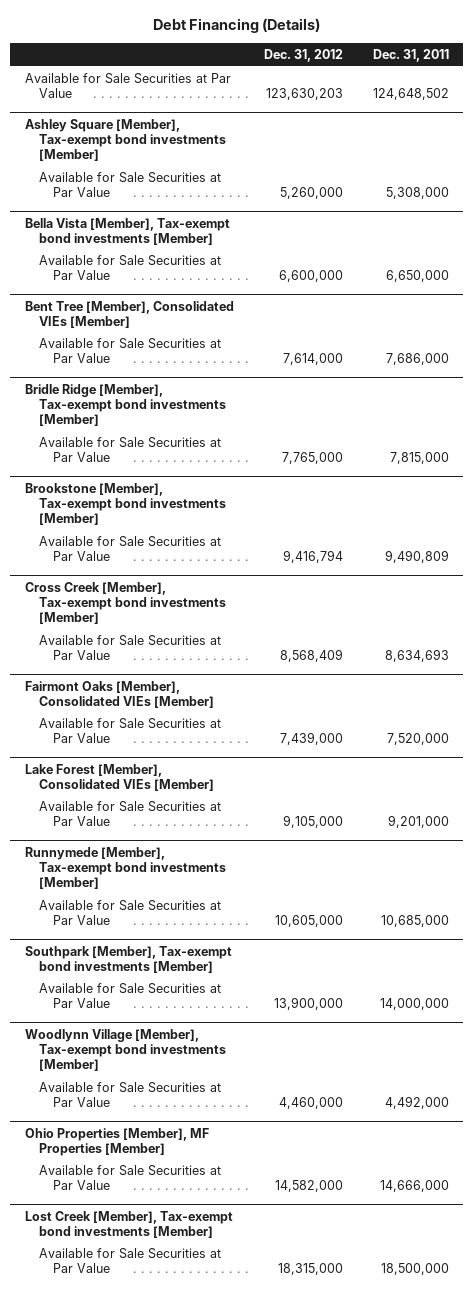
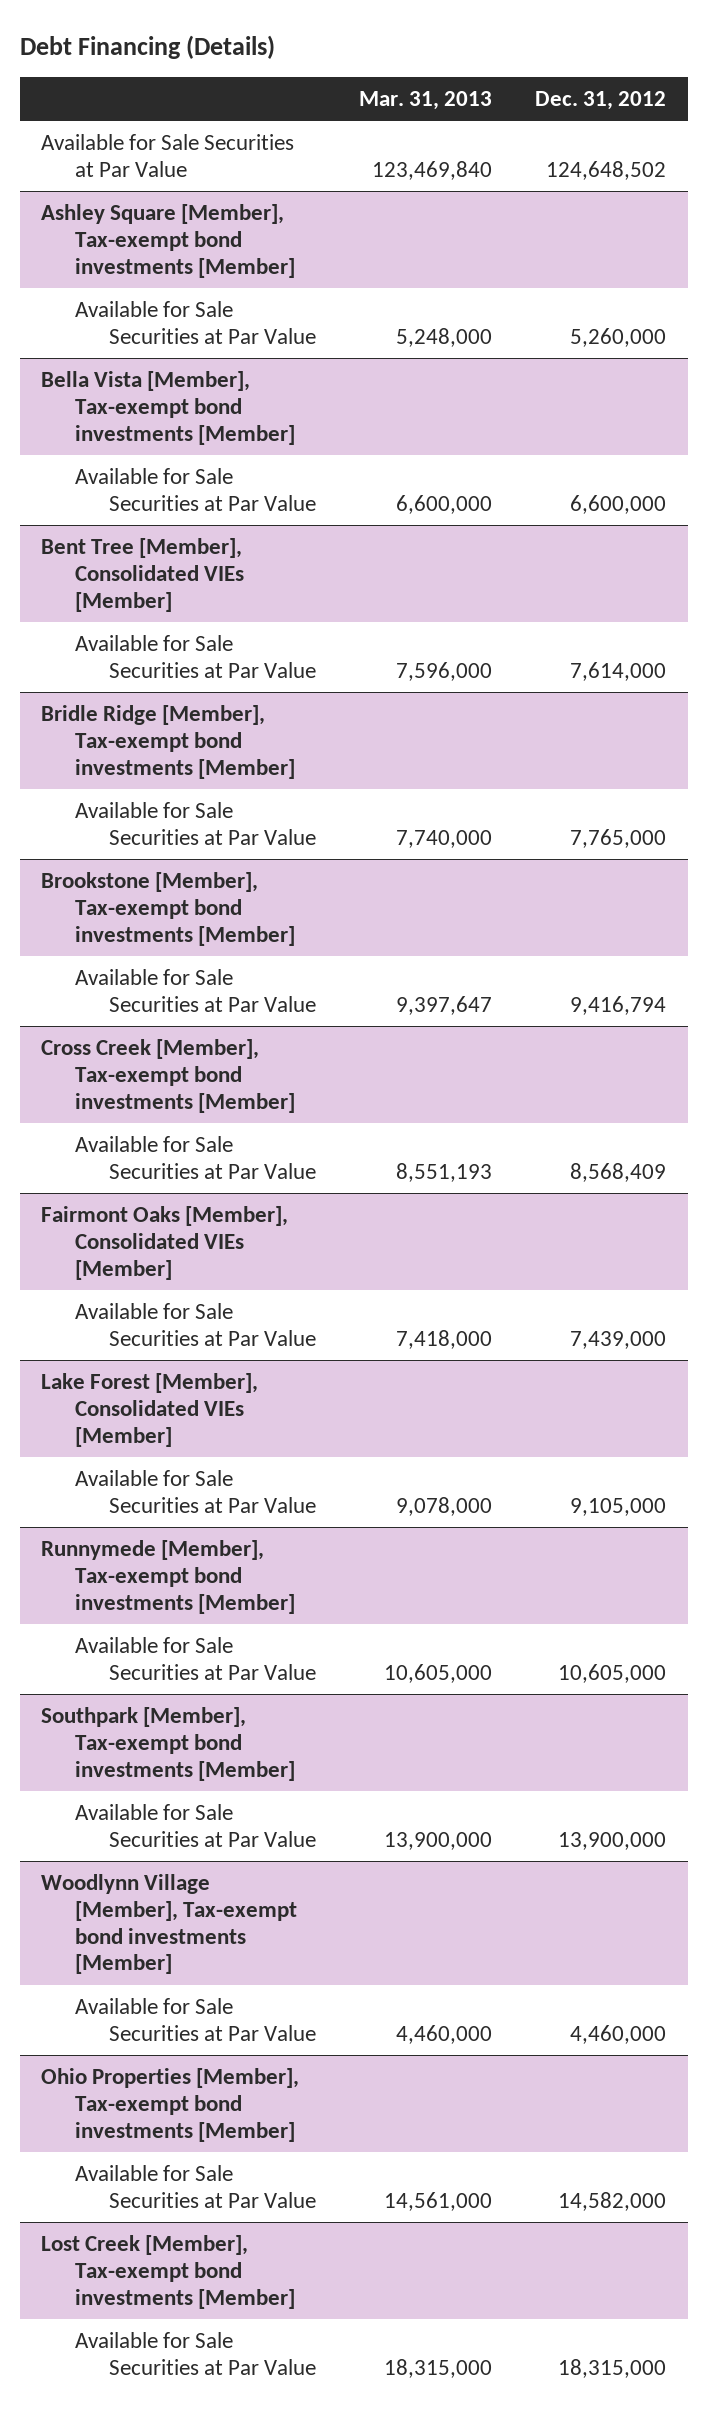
[372,48,449,62] Dec. 31, 2011 -> none
none -> [358,91,492,111] Mar. 31, 2013
[265,88,343,101] 123,630,203 -> [546,160,667,180] 124,648,502
[25,1127,210,1156] Ohio Properties [Member], MF Properties [Member] -> none
none -> [41,2067,300,2142] Ohio Properties [Member], Tax-exempt bond investments [Member]

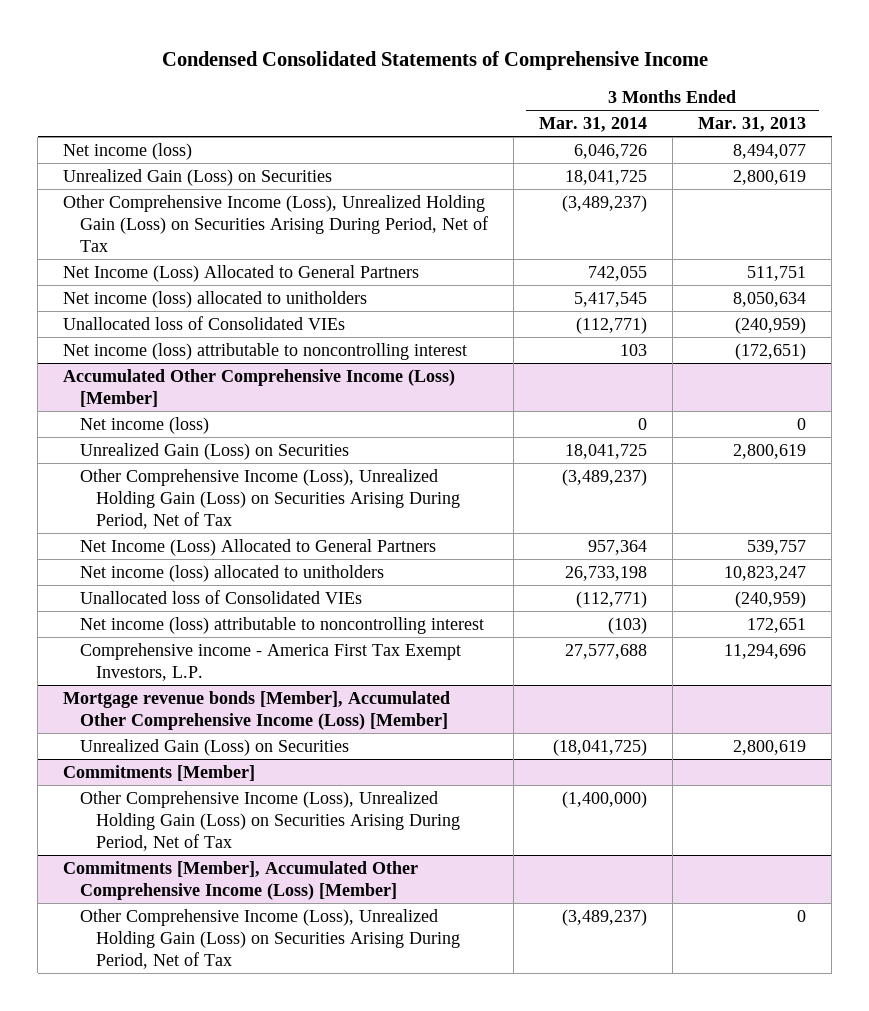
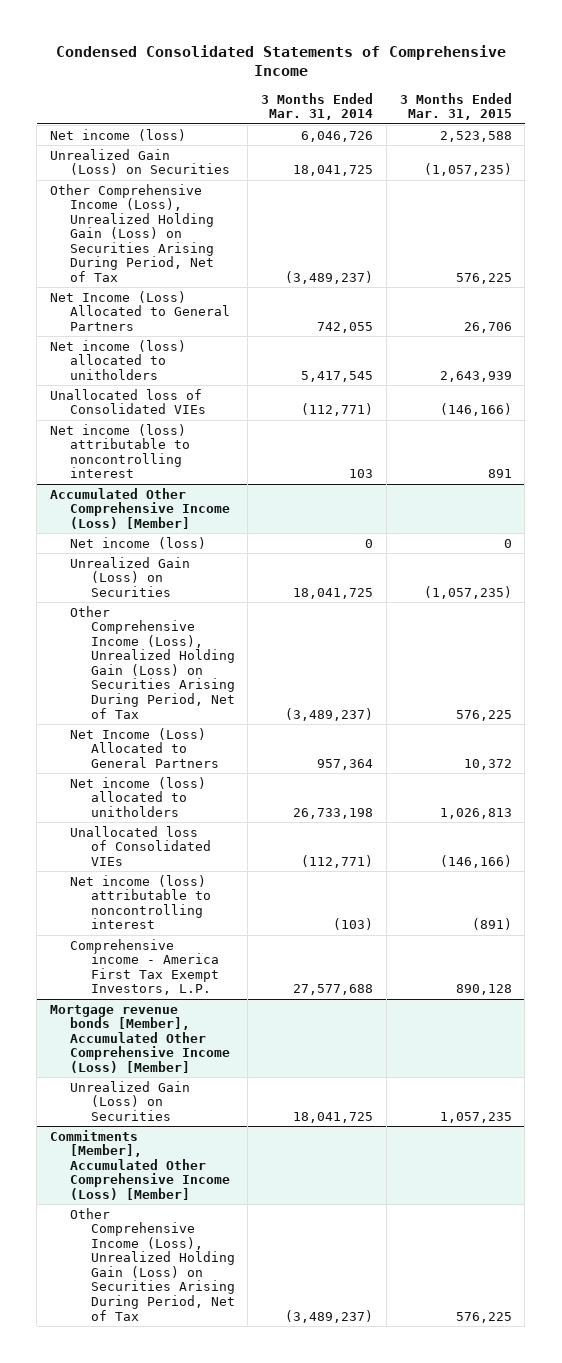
[697,117,806,133] Mar. 31, 2013 -> none
none -> [399,92,512,121] 3 Months Ended Mar. 31, 2015
[63,765,256,782] Commitments [Member] -> none
[79,791,460,851] Other Comprehensive Income (Loss), Unrealized Holding Gain (Loss) on Securities Arising During Period, Net of Tax -> none
[552,739,647,757] (18,041,725) -> [293,1111,374,1123] 18,041,725

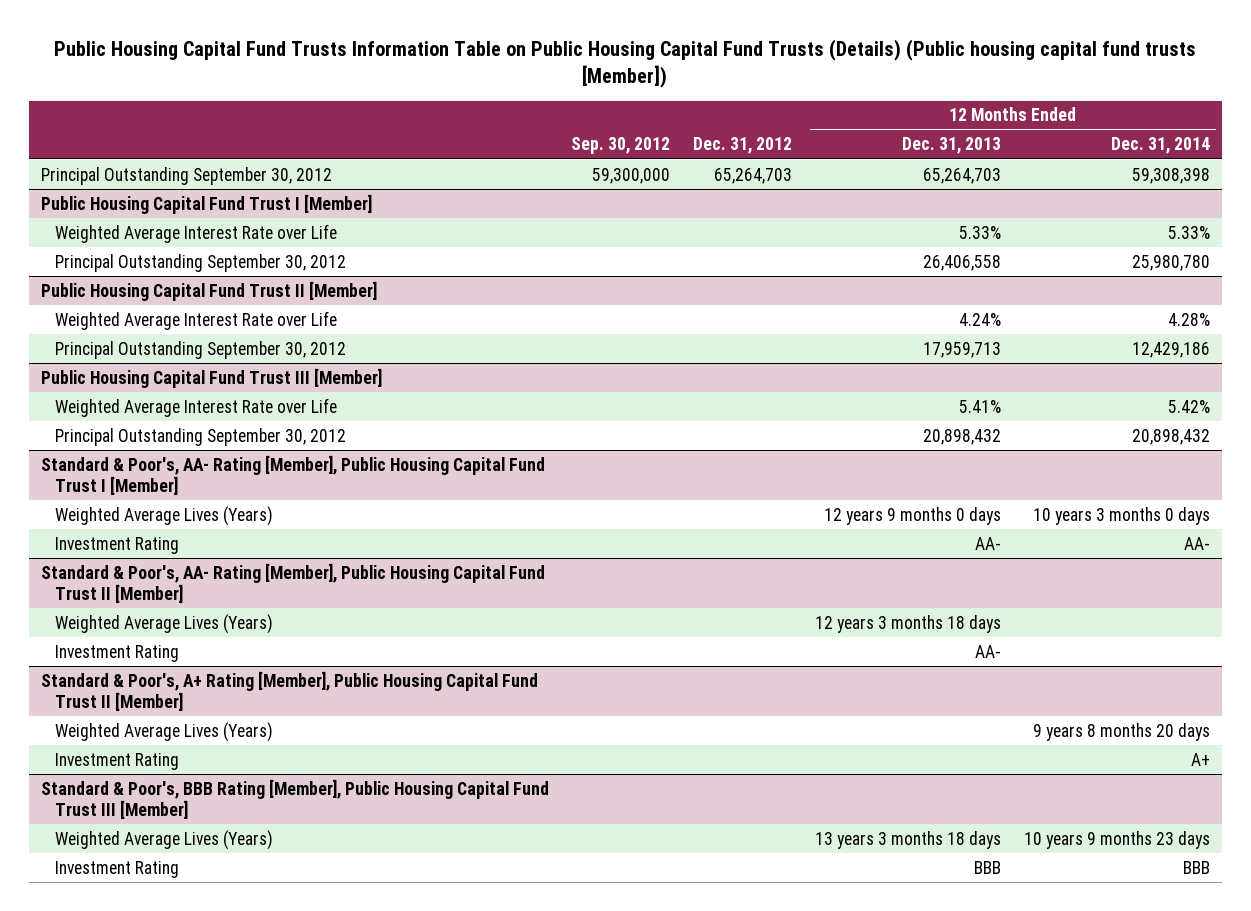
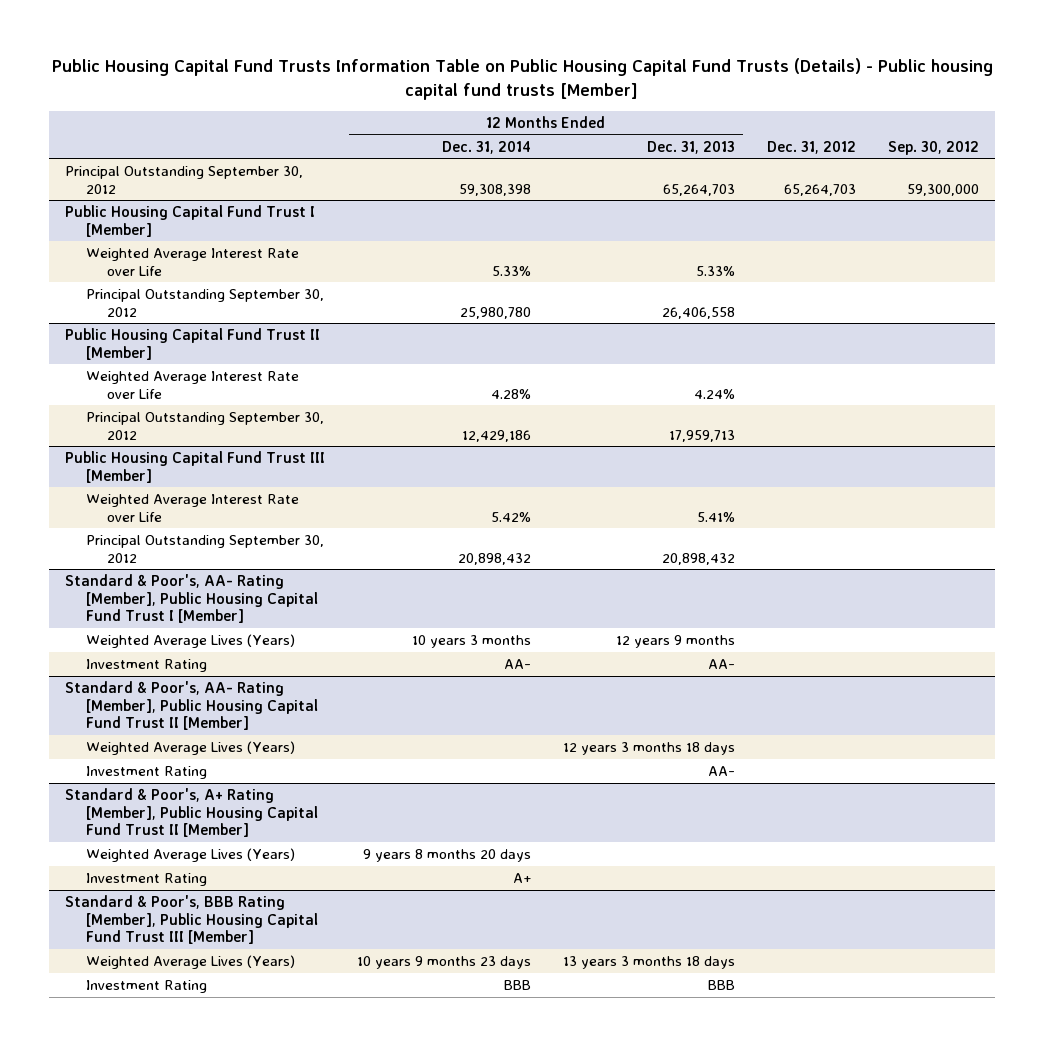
[54,39,1197,89] Public Housing Capital Fund Trusts Information Table on Public Housing Capital Fund Trusts (Details) (Public housing capital fund trusts [Member]) -> [51,58,993,100] Public Housing Capital Fund Trusts Information Table on Public Housing Capital Fund Trusts (Details) - Public housing capital fund trusts [Member]
[824,506,1002,525] 12 years 9 months 0 days -> [615,635,735,649] 12 years 9 months
[1033,506,1211,525] 10 years 3 months 0 days -> [411,635,531,649] 10 years 3 months

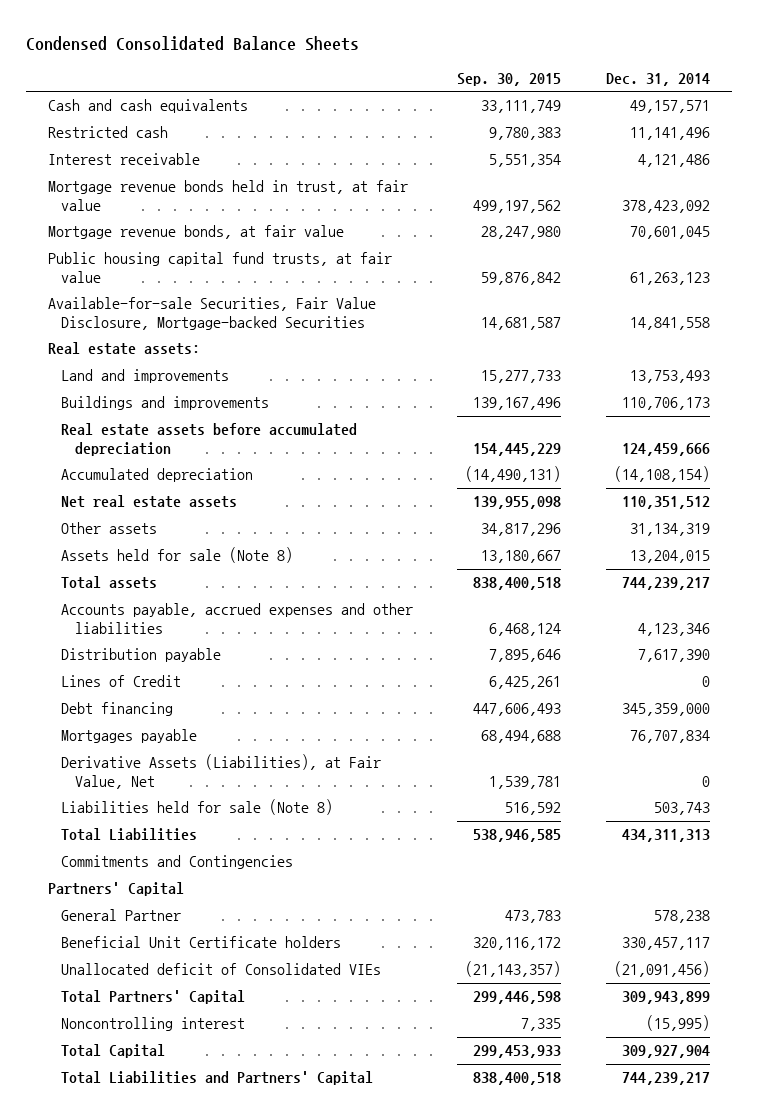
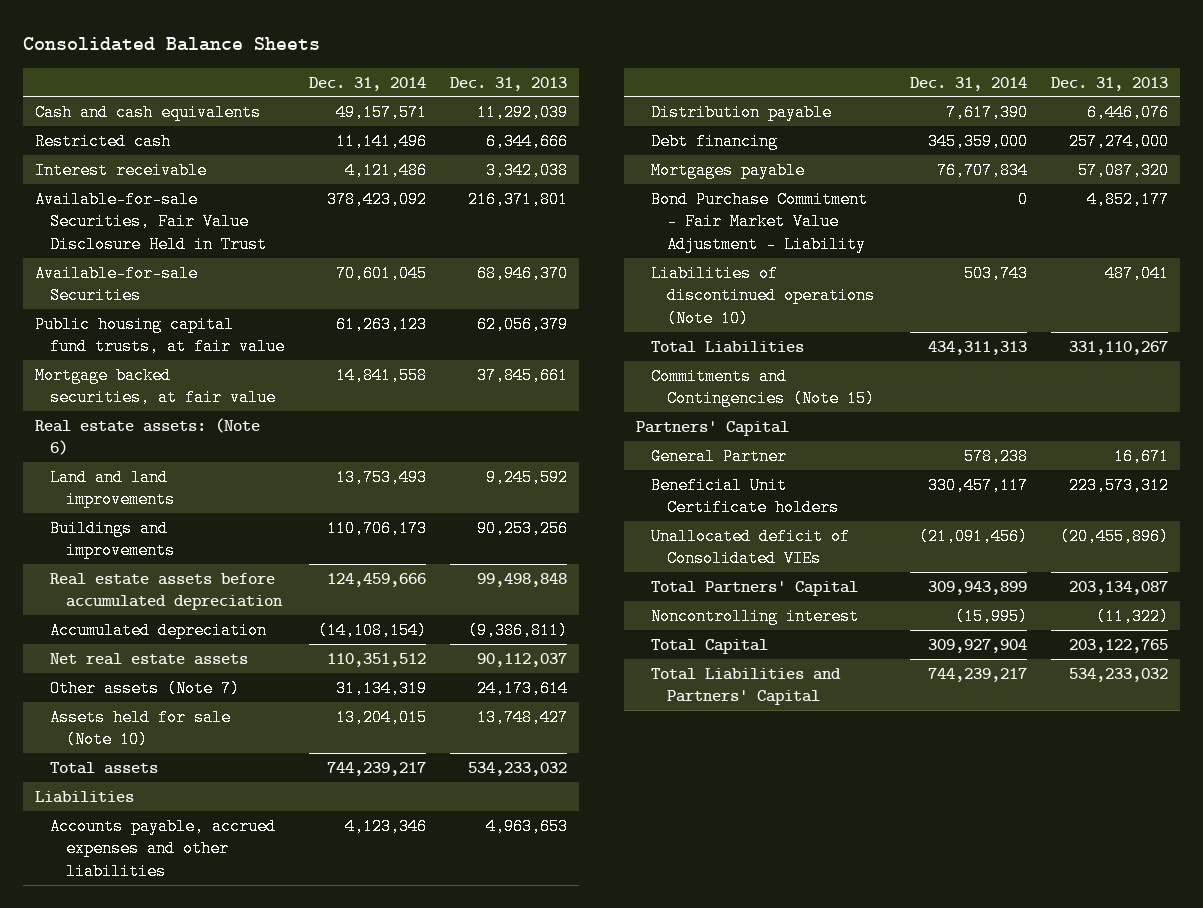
[25,36,359,52] Condensed Consolidated Balance Sheets -> [22,37,320,52] Consolidated Balance Sheets
[457,72,562,86] Sep. 30, 2015 -> none
none -> [450,76,568,91] Dec. 31, 2013
[47,180,408,211] Mortgage revenue bonds held in trust, at fair value -> [34,190,268,253] Available-for-sale Securities, Fair Value Disclosure Held in Trust
[47,225,344,240] Mortgage revenue bonds, at fair value -> [34,264,198,305] Available-for-sale Securities
[47,297,376,330] Available-for-sale Securities, Fair Value Disclosure, Mortgage-backed Securities -> [34,366,277,407] Mortgage backed securities, at fair value
[47,342,200,356] Real estate assets: -> [34,417,260,456] Real estate assets: (Note 6)
[61,369,230,384] Land and improvements -> [50,468,176,509] Land and land improvements
[61,522,158,535] Other assets -> [50,679,241,697] Other assets (Note 7)
[61,547,294,564] Assets held for sale (Note 8) -> [50,708,232,749] Assets held for sale (Note 10)
none -> [34,790,134,803] Liabilities
[61,675,182,688] Lines of Credit -> none
[61,754,382,789] Derivative Assets (Liabilities), at Fair Value, Net -> none
none -> [651,190,869,253] Bond Purchase Commitment - Fair Market Value Adjustment - Liability
[61,799,334,816] Liabilities held for sale (Note 8) -> [651,264,876,327] Liabilities of discontinued operations (Note 10)
[61,855,294,870] Commitments and Contingencies -> [651,367,876,408] Commitments and Contingencies (Note 15)

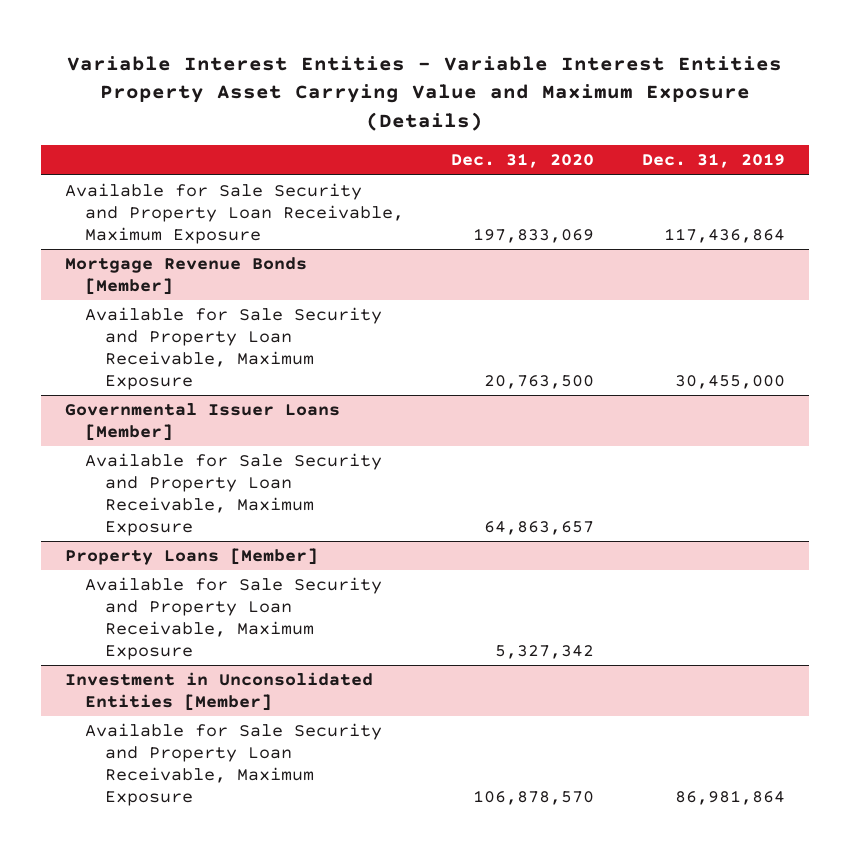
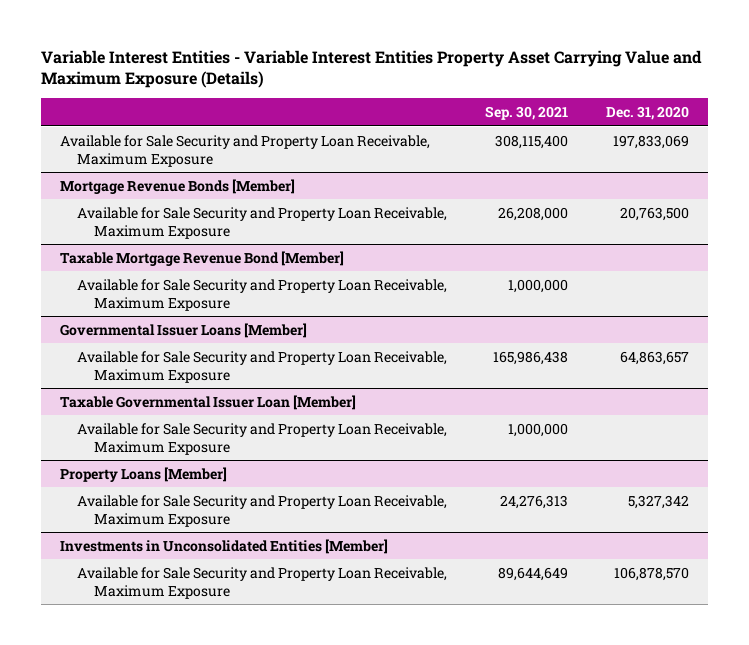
[641,153,785,169] Dec. 31, 2019 -> none
none -> [485,105,569,120] Sep. 30, 2021
none -> [60,250,345,266] Taxable Mortgage Revenue Bond [Member]
none -> [76,278,447,311] Available for Sale Security and Property Loan Receivable, Maximum Exposure
none -> [60,394,357,410] Taxable Governmental Issuer Loan [Member]
none -> [76,422,447,455] Available for Sale Security and Property Loan Receivable, Maximum Exposure
[65,672,374,711] Investment in Unconsolidated Entities [Member] -> [60,538,389,554] Investments in Unconsolidated Entities [Member]

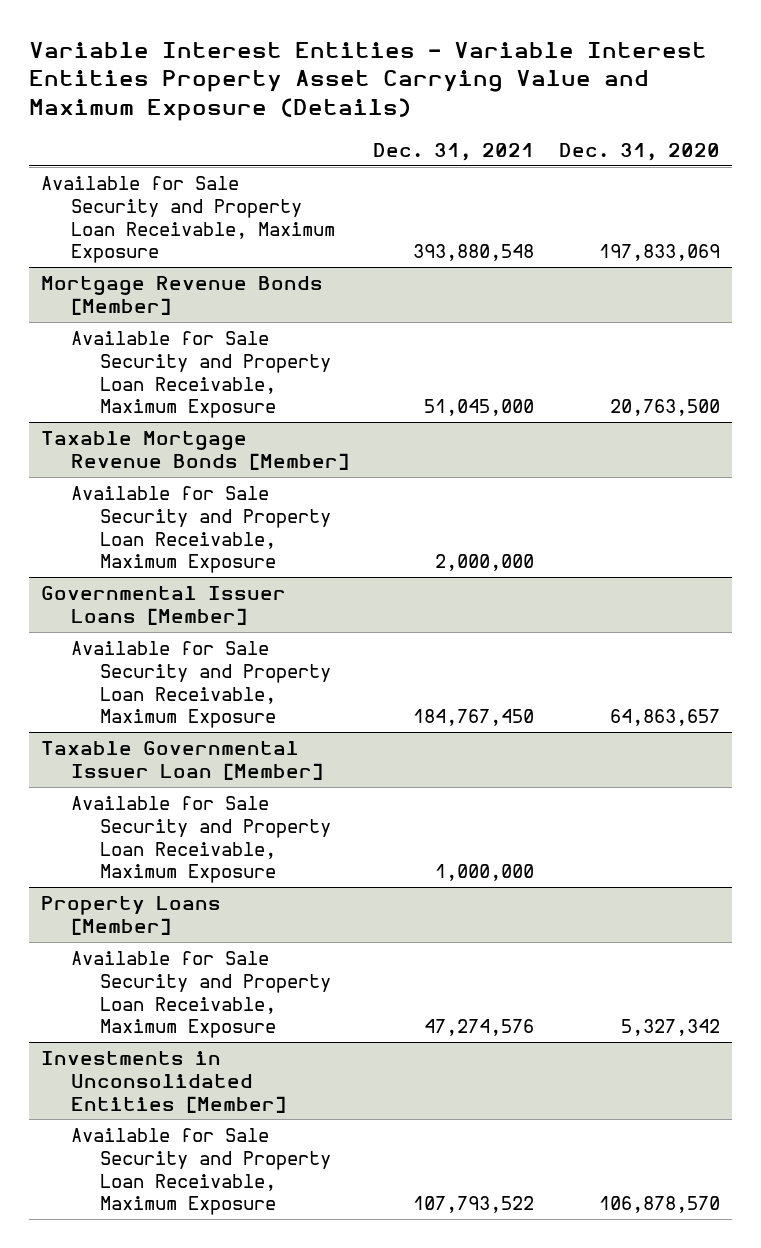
[485,105,569,120] Sep. 30, 2021 -> none
none -> [373,142,535,161] Dec. 31, 2021
[60,250,345,266] Taxable Mortgage Revenue Bond [Member] -> [41,430,349,470] Taxable Mortgage Revenue Bonds [Member]

